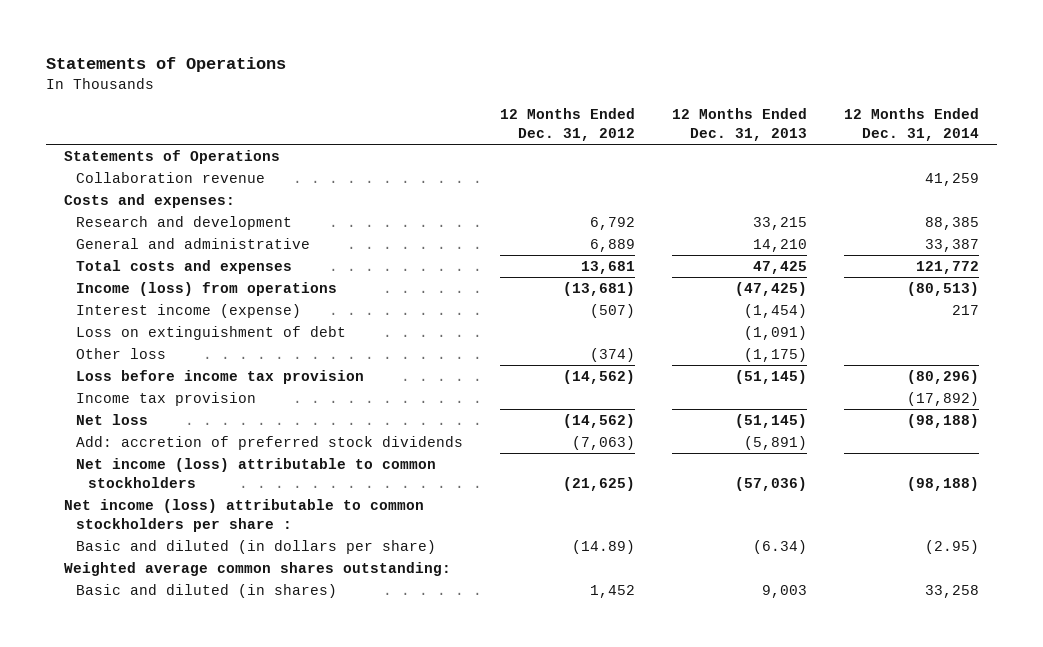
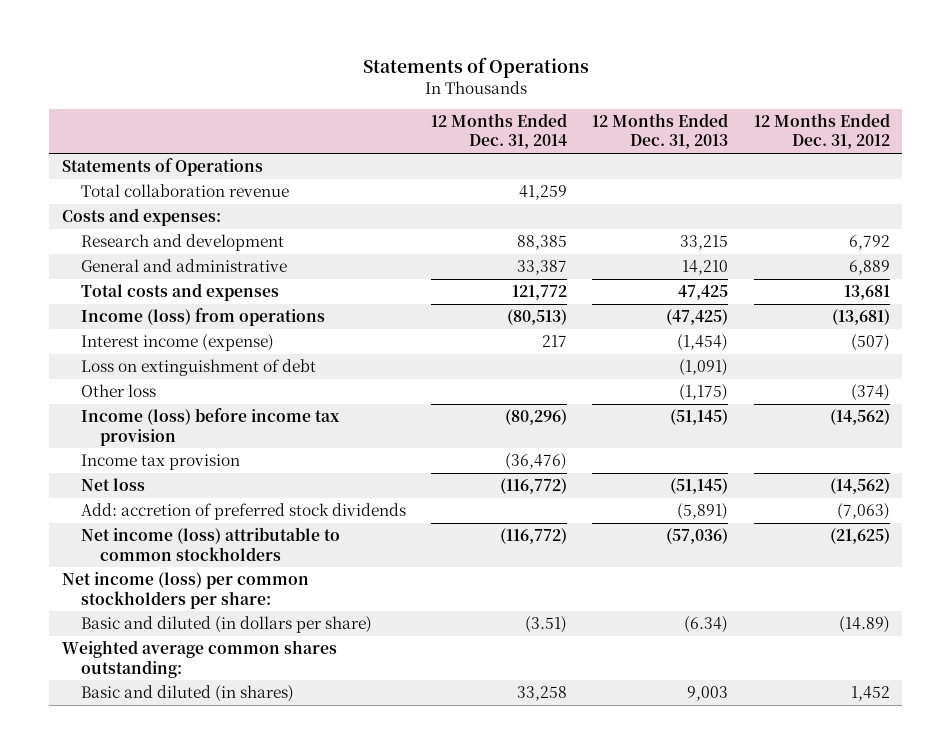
[76,172,266,184] Collaboration revenue -> [80,183,289,197] Total collaboration revenue
[76,370,365,385] Loss before income tax provision -> [80,407,340,446] Income (loss) before income tax provision
[906,392,979,407] (17,892) -> [505,452,568,470] (36,476)
[906,414,979,429] (98,188) -> [500,477,568,494] (116,772)
[906,476,979,491] (98,188) -> [500,527,568,544] (116,772)
[64,499,425,532] Net income (loss) attributable to common stockholders per share : -> [61,571,309,609] Net income (loss) per common stockholders per share:
[924,540,979,555] (2.95) -> [525,615,568,633] (3.51)

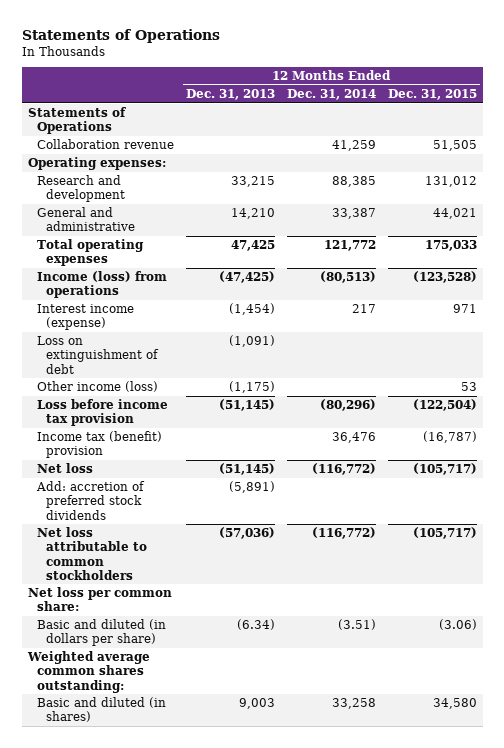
[753,112,890,150] 12 Months Ended Dec. 31, 2012 -> none
none -> [387,89,477,101] Dec. 31, 2015
[61,207,221,226] Costs and expenses: -> none
[80,183,289,197] Total collaboration revenue -> [37,139,175,150] Collaboration revenue
none -> [27,157,166,171] Operating expenses:
[80,282,279,301] Total costs and expenses -> [37,239,145,267] Total operating expenses
[80,383,156,397] Other loss -> [37,381,159,393] Other income (loss)
[80,407,340,446] Income (loss) before income tax provision -> [37,399,169,427] Loss before income tax provision
[80,453,240,470] Income tax provision -> [37,431,163,459] Income tax (benefit) provision
[505,452,568,470] (36,476) -> [331,432,376,444] 36,476
[80,526,340,561] Net income (loss) attributable to common stockholders -> [37,527,148,580] Net loss attributable to common stockholders
[61,571,309,609] Net income (loss) per common stockholders per share: -> [27,587,172,612] Net loss per common share:

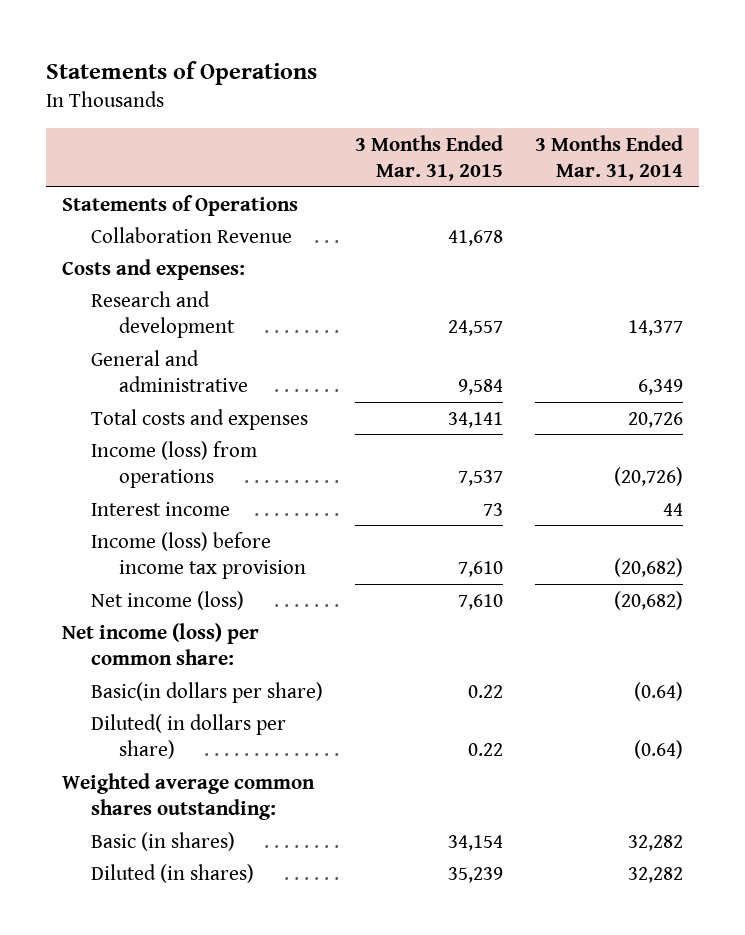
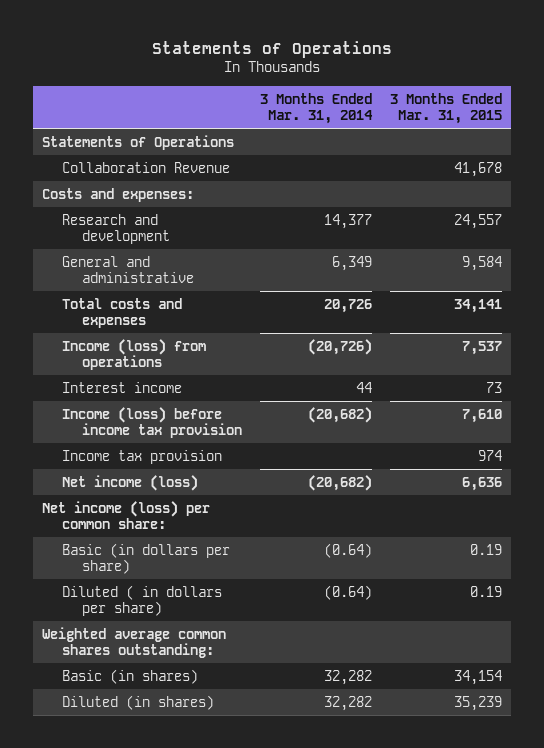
none -> [62,449,223,464] Income tax provision
[457,593,503,610] 7,610 -> [462,476,503,491] 6,636
[90,681,323,703] Basic(in dollars per share) -> [62,542,231,575] Basic (in dollars per share)
[467,684,503,698] 0.22 -> [470,543,503,555] 0.19
[90,713,286,760] Diluted( in dollars per share) -> [62,584,223,617] Diluted ( in dollars per share)
[467,743,503,757] 0.22 -> [470,585,503,597] 0.19

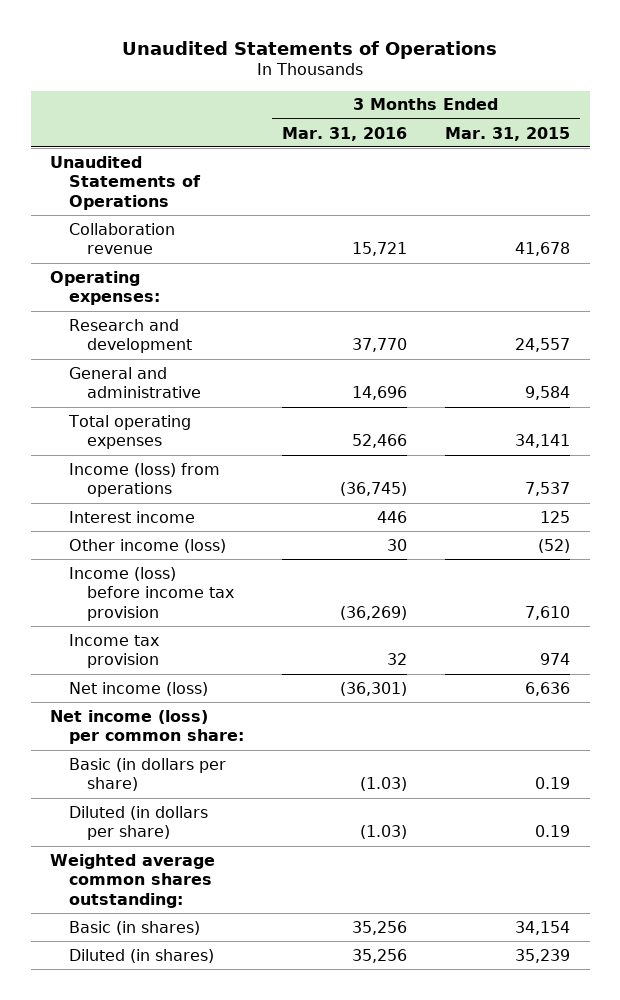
[152,41,393,59] Statements of Operations -> [122,40,498,59] Unaudited Statements of Operations
[260,92,374,125] 3 Months Ended Mar. 31, 2014 -> none
none -> [282,126,408,141] Mar. 31, 2016
[42,187,195,202] Costs and expenses: -> none
[42,134,235,150] Statements of Operations -> [49,155,201,210] Unaudited Statements of Operations
[62,161,231,173] Collaboration Revenue -> [68,222,175,255] Collaboration revenue
none -> [49,270,160,306] Operating expenses:
[62,297,183,329] Total costs and expenses -> [67,414,191,450] Total operating expenses
[486,381,503,393] 73 -> [540,510,571,523] 125
none -> [68,538,226,553] Other income (loss)
[62,584,223,617] Diluted ( in dollars per share) -> [68,805,208,841] Diluted (in dollars per share)

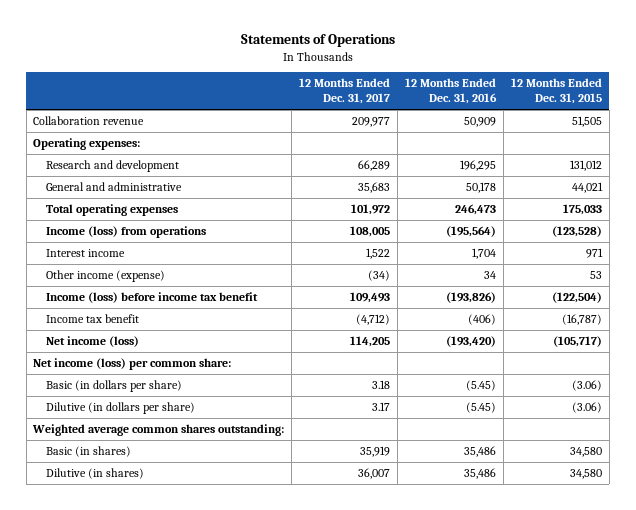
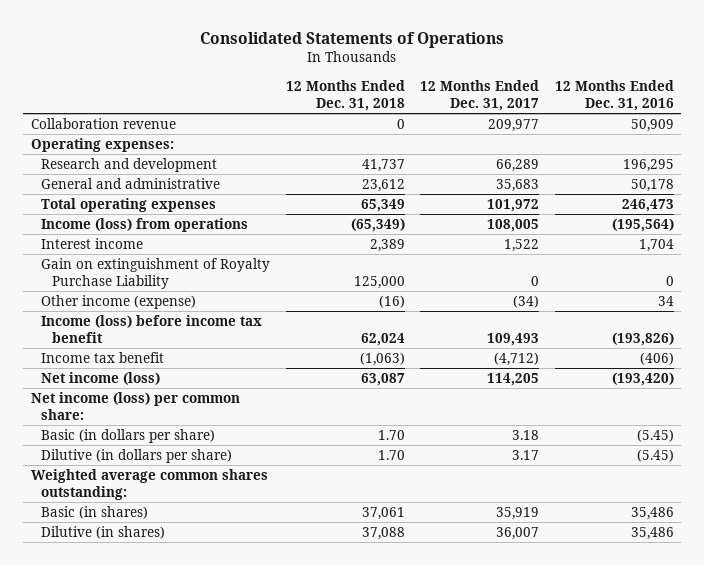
[240,34,395,48] Statements of Operations -> [200,31,505,48] Consolidated Statements of Operations
[511,78,603,105] 12 Months Ended Dec. 31, 2015 -> none
none -> [285,79,405,111] 12 Months Ended Dec. 31, 2018
none -> [41,258,271,290] Gain on extinguishment of Royalty Purchase Liability

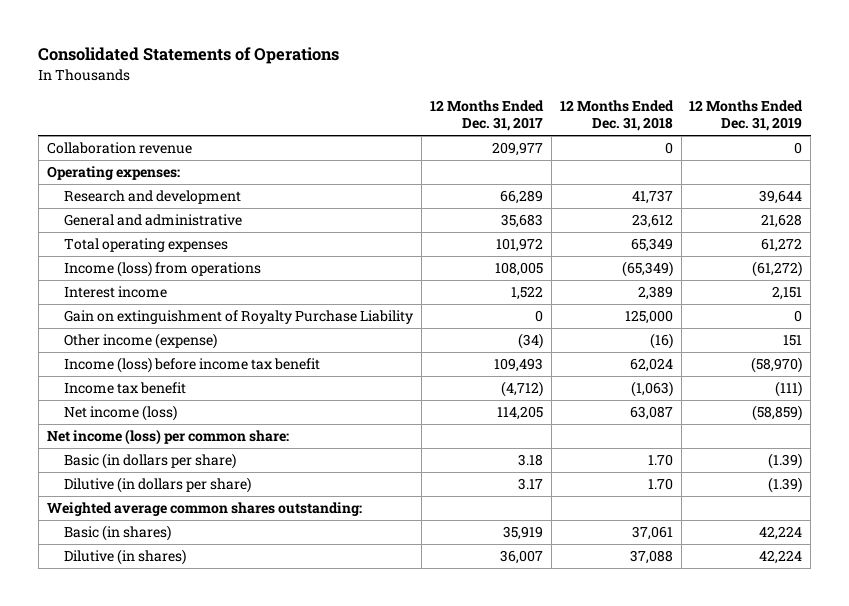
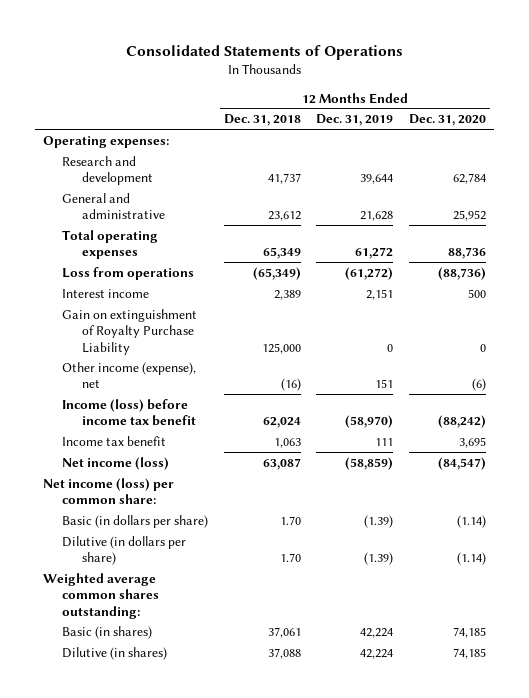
[430,99,545,132] 12 Months Ended Dec. 31, 2017 -> none
none -> [408,114,486,127] Dec. 31, 2020
[46,142,192,155] Collaboration revenue -> none
[64,261,262,278] Income (loss) from operations -> [62,266,195,280] Loss from operations
[64,333,218,350] Other income (expense) -> [62,361,197,389] Other income (expense), net
[630,381,673,398] (1,063) -> [273,437,301,448] 1,063
[775,381,803,398] (111) -> [375,437,394,446] 111

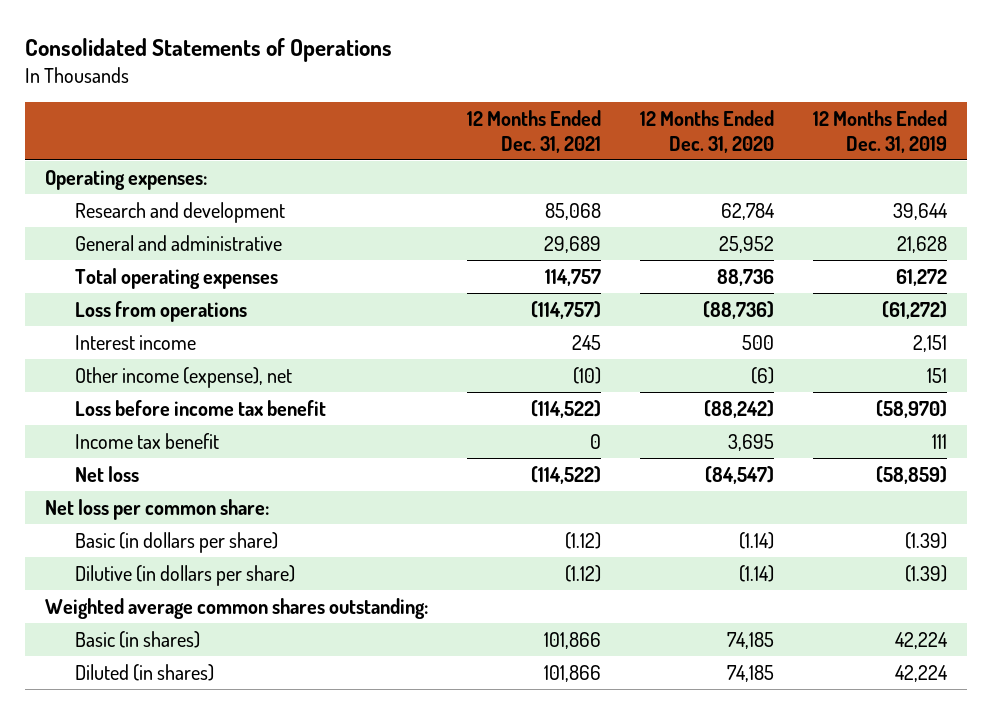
[223,114,301,127] Dec. 31, 2018 -> none
none -> [466,109,601,153] 12 Months Ended Dec. 31, 2021
[62,308,198,355] Gain on extinguishment of Royalty Purchase Liability -> none
[62,398,196,427] Income (loss) before income tax benefit -> [74,399,326,416] Loss before income tax benefit
[62,456,170,470] Net income (loss) -> [74,465,139,482] Net loss
[43,477,175,505] Net income (loss) per common share: -> [44,498,269,520] Net loss per common share:
[62,646,168,660] Dilutive (in shares) -> [74,663,214,681] Diluted (in shares)

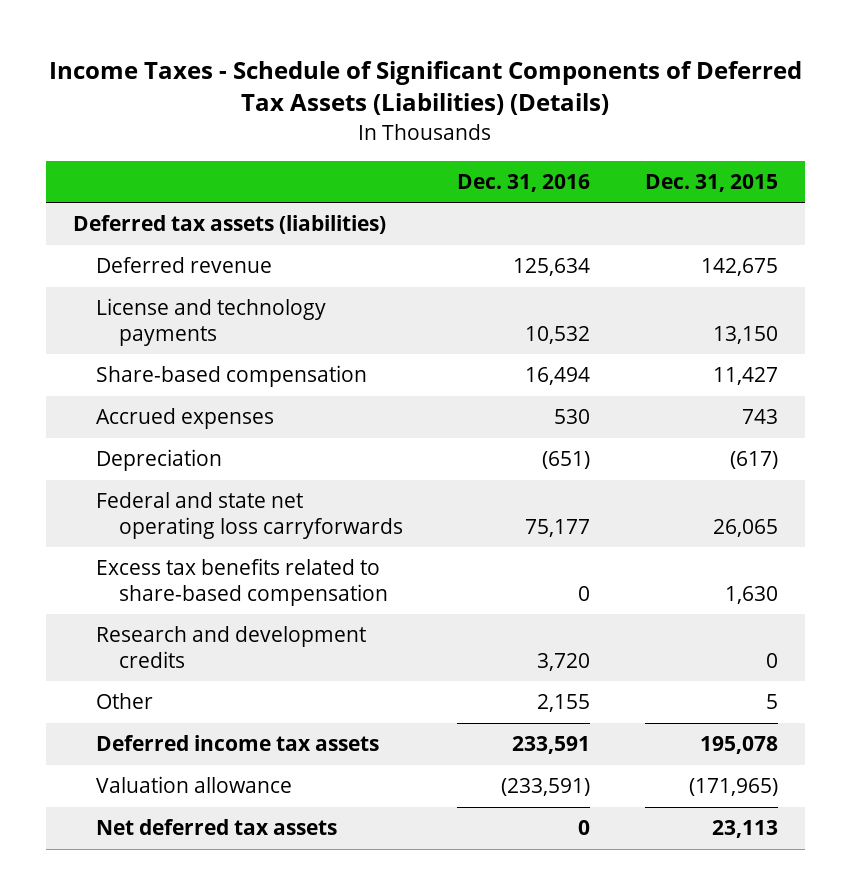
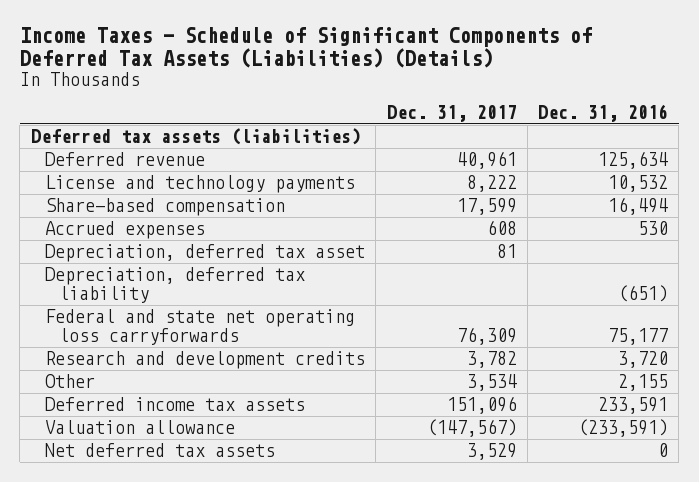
[644,173,778,192] Dec. 31, 2015 -> none
none -> [386,104,517,122] Dec. 31, 2017
none -> [45,244,366,263] Depreciation, deferred tax asset
[95,449,222,472] Depreciation -> [45,267,306,304] Depreciation, deferred tax liability
[95,558,388,606] Excess tax benefits related to share-based compensation -> none

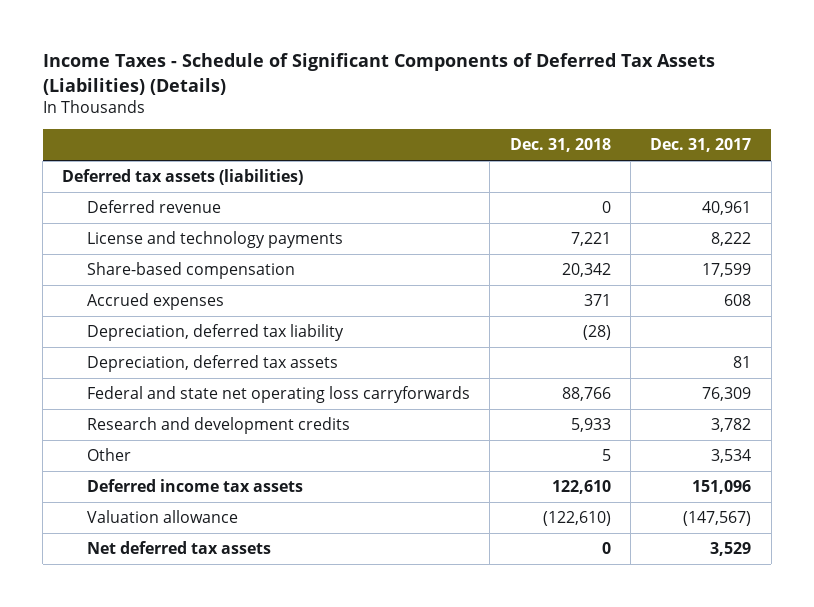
[538,103,669,122] Dec. 31, 2016 -> none
none -> [509,138,611,153] Dec. 31, 2018
[45,244,366,263] Depreciation, deferred tax asset -> none
none -> [87,355,339,373] Depreciation, deferred tax assets

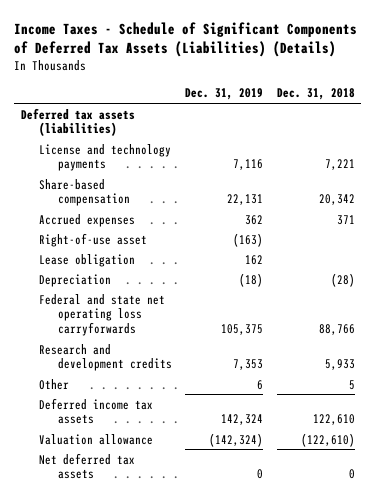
[650,138,752,153] Dec. 31, 2017 -> none
none -> [185,88,264,101] Dec. 31, 2019
[87,200,222,214] Deferred revenue -> none
[87,355,339,373] Depreciation, deferred tax assets -> none
none -> [39,232,148,247] Right-of-use asset
none -> [39,253,136,267] Lease obligation
[87,324,345,342] Depreciation, deferred tax liability -> [39,273,112,287] Depreciation

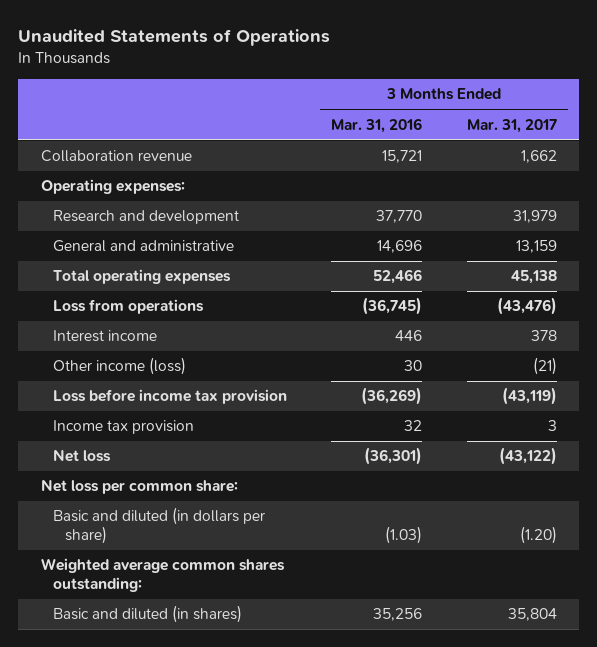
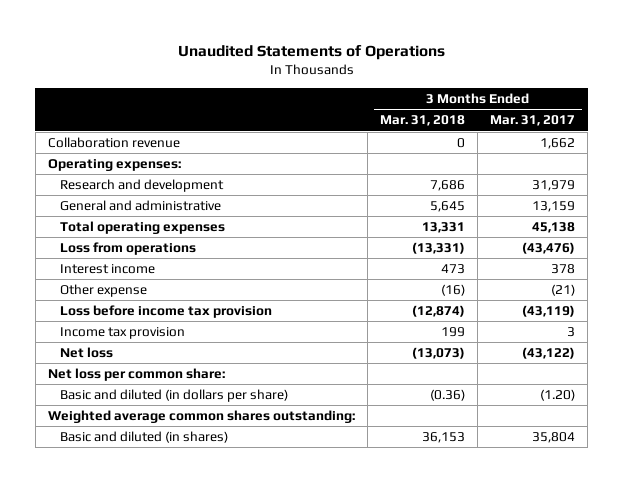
[331,117,423,133] Mar. 31, 2016 -> none
none -> [380,115,466,127] Mar. 31, 2018
[52,357,186,376] Other income (loss) -> [60,284,148,298] Other expense

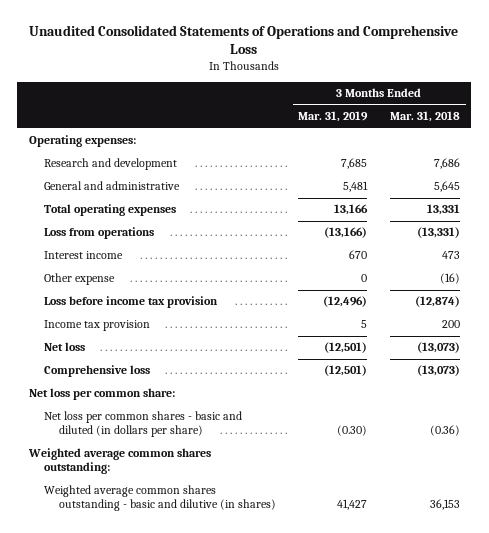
[177,45,445,61] Unaudited Statements of Operations -> [29,24,459,55] Unaudited Consolidated Statements of Operations and Comprehensive Loss
[490,115,576,127] Mar. 31, 2017 -> none
none -> [298,111,369,123] Mar. 31, 2019
[47,137,180,149] Collaboration revenue -> none
[441,327,466,338] 199 -> [441,320,460,329] 200
none -> [43,365,150,378] Comprehensive loss
[60,389,289,403] Basic and diluted (in dollars per share) -> [43,411,242,438] Net loss per common shares - basic and diluted (in dollars per share)
[60,431,229,444] Basic and diluted (in shares) -> [43,485,276,512] Weighted average common shares outstanding - basic and dilutive (in shares)

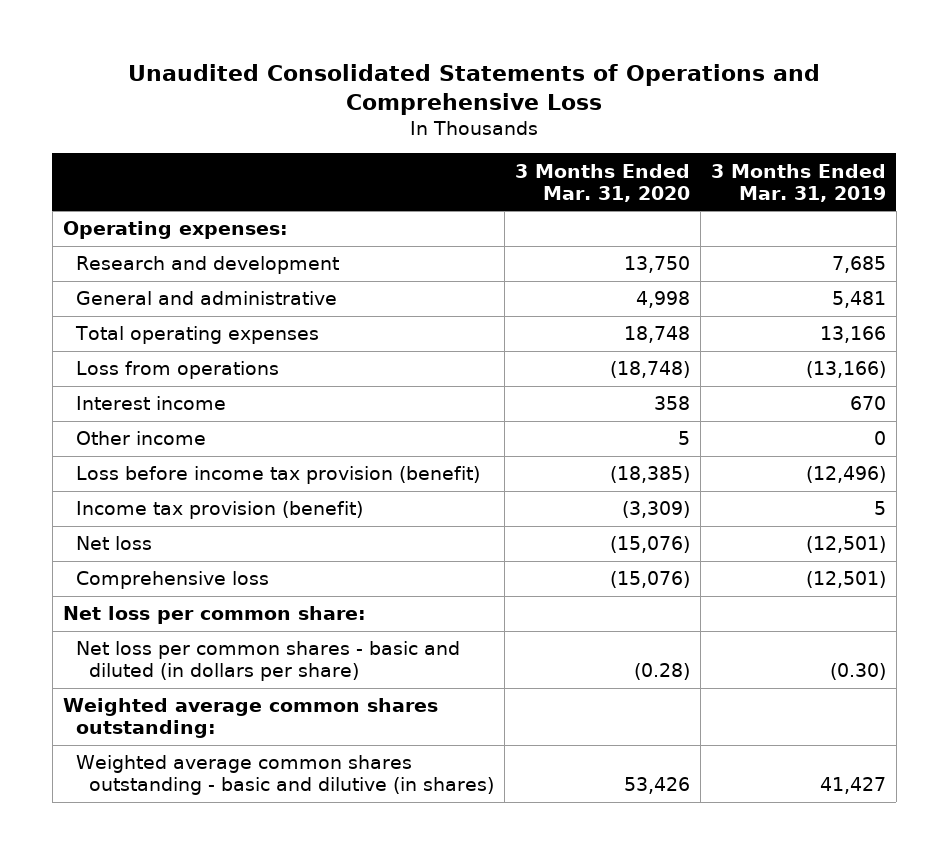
[389,111,460,123] Mar. 31, 2018 -> none
none -> [515,163,691,202] 3 Months Ended Mar. 31, 2020
[43,273,115,286] Other expense -> [75,431,206,446] Other income
[43,296,218,309] Loss before income tax provision -> [75,466,480,485] Loss before income tax provision (benefit)
[43,320,150,332] Income tax provision -> [75,501,363,520] Income tax provision (benefit)

